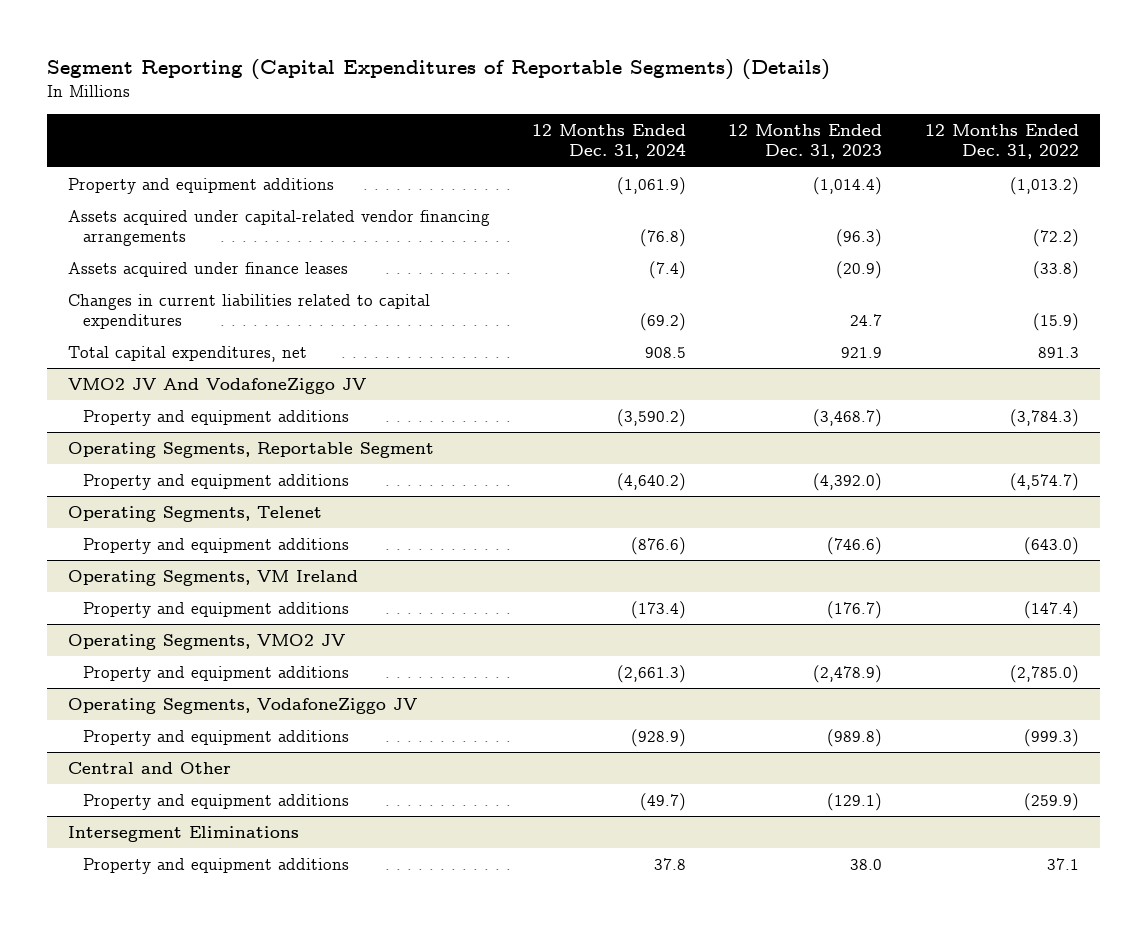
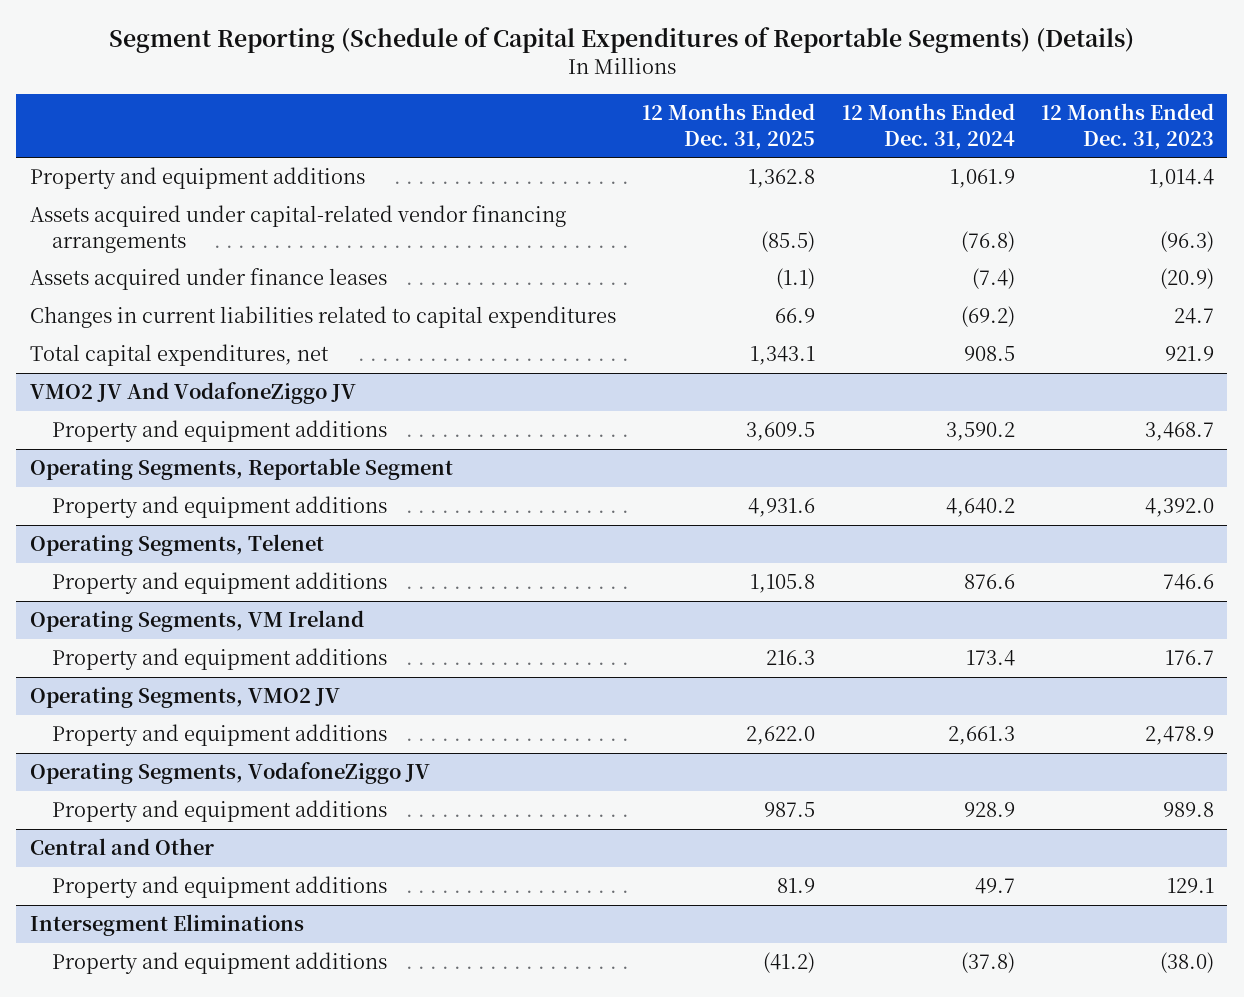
[47,58,831,80] Segment Reporting (Capital Expenditures of Reportable Segments) (Details) -> [108,27,1134,54] Segment Reporting (Schedule of Capital Expenditures of Reportable Segments) (Details)
[924,124,1079,160] 12 Months Ended Dec. 31, 2022 -> none
none -> [642,103,816,150] 12 Months Ended Dec. 31, 2025
[617,177,687,196] (1,061.9) -> [949,169,1015,189] 1,061.9
[813,177,883,196] (1,014.4) -> [1149,169,1215,189] 1,014.4
[617,409,687,428] (3,590.2) -> [945,422,1015,442] 3,590.2
[813,409,883,428] (3,468.7) -> [1145,422,1215,442] 3,468.7
[617,473,687,492] (4,640.2) -> [945,498,1015,518] 4,640.2
[813,473,883,492] (4,392.0) -> [1145,498,1215,518] 4,392.0
[631,537,687,556] (876.6) -> [963,574,1015,590] 876.6
[827,537,883,556] (746.6) -> [1163,574,1215,591] 746.6
[631,601,687,620] (173.4) -> [965,650,1015,667] 173.4
[827,601,883,620] (176.7) -> [1165,650,1215,666] 176.7
[617,665,687,684] (2,661.3) -> [947,726,1015,746] 2,661.3
[813,665,883,684] (2,478.9) -> [1145,726,1215,746] 2,478.9
[631,729,687,748] (928.9) -> [963,802,1015,818] 928.9
[827,729,883,748] (989.8) -> [1163,802,1215,818] 989.8
[640,793,687,812] (49.7) -> [974,878,1015,895] 49.7
[827,793,883,812] (129.1) -> [1167,878,1215,894] 129.1
[654,858,687,871] 37.8 -> [960,952,1015,974] (37.8)
[850,859,883,871] 38.0 -> [1160,952,1215,974] (38.0)

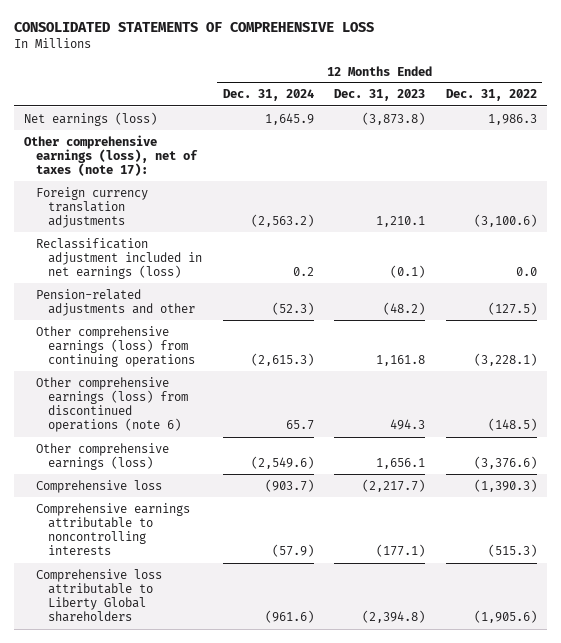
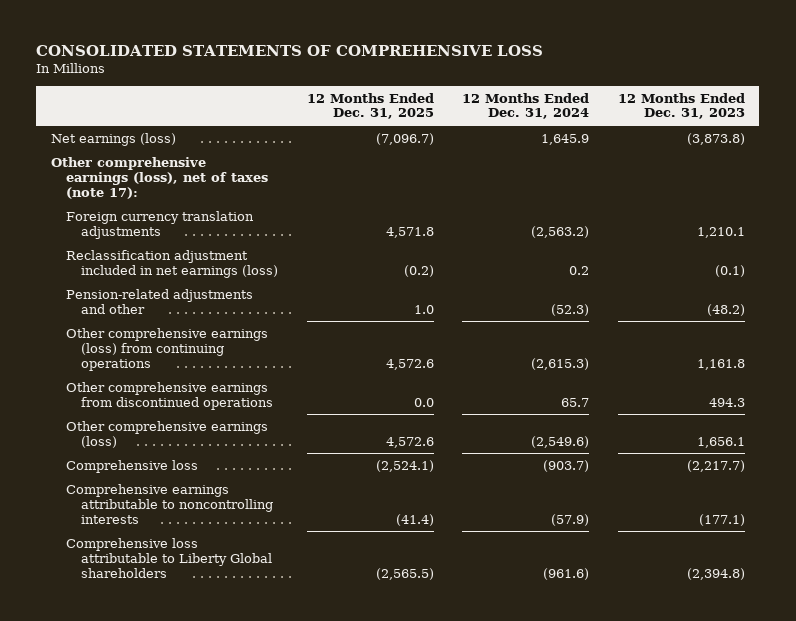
[445,89,537,102] Dec. 31, 2022 -> none
none -> [306,92,434,120] 12 Months Ended Dec. 31, 2025
[36,376,188,433] Other comprehensive earnings (loss) from discontinued operations (note 6) -> [65,381,273,410] Other comprehensive earnings from discontinued operations

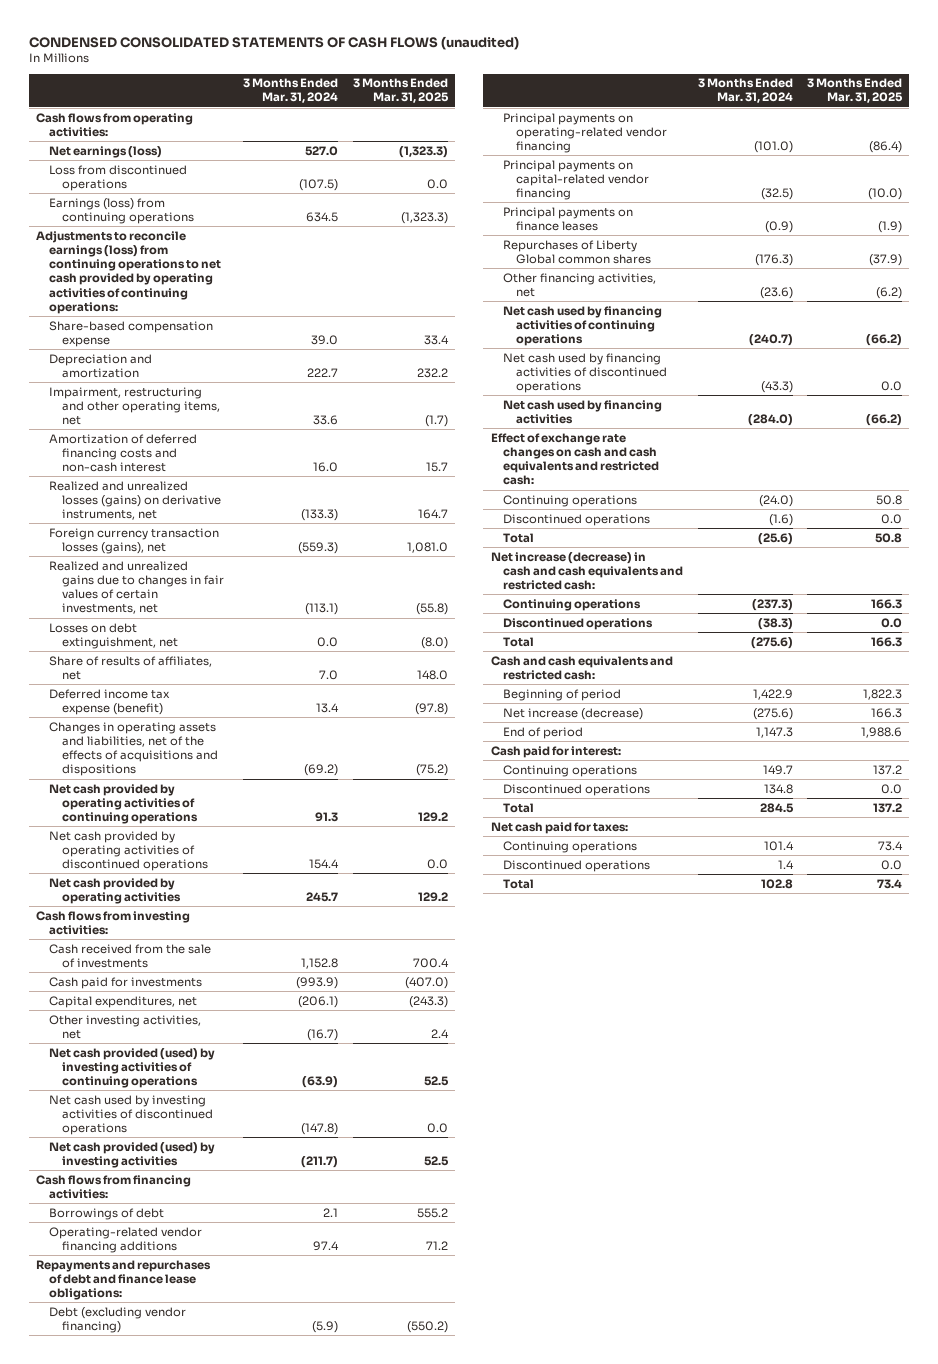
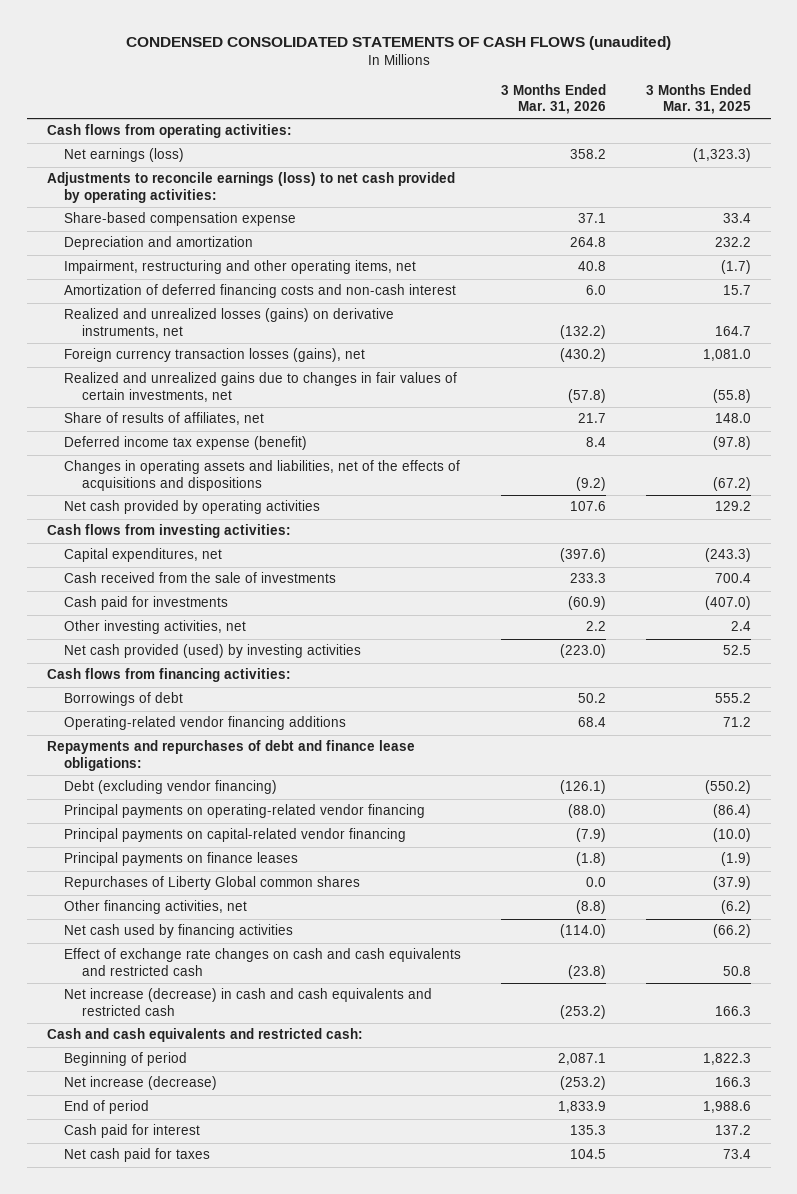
[243,78,339,104] 3 Months Ended Mar. 31, 2024 -> none
none -> [500,84,606,115] 3 Months Ended Mar. 31, 2026
[49,164,188,191] Loss from discontinued operations -> none
[49,197,194,224] Earnings (loss) from continuing operations -> none
[36,230,222,315] Adjustments to reconcile earnings (loss) from continuing operations to net cash provided by operating activities of continuing operations: -> [46,172,455,203] Adjustments to reconcile earnings (loss) to net cash provided by operating activities:
[49,622,178,649] Losses on debt extinguishment, net -> none
[49,783,198,825] Net cash provided by operating activities of continuing operations -> none
[49,830,208,872] Net cash provided by operating activities of discontinued operations -> none
[415,764,448,777] (75.2) -> [712,476,751,491] (67.2)
[49,995,198,1008] Capital expenditures, net -> [64,548,223,563] Capital expenditures, net
[49,1047,216,1089] Net cash provided (used) by investing activities of continuing operations -> none
[49,1094,213,1136] Net cash used by investing activities of discontinued operations -> none
[503,305,663,347] Net cash used by financing activities of continuing operations -> none
[503,352,667,394] Net cash used by financing activities of discontinued operations -> none
[490,432,660,486] Effect of exchange rate changes on cash and cash equivalents and restricted cash: -> none
[503,513,651,526] Discontinued operations -> none
[503,532,535,543] Total -> none
[490,551,684,591] Net increase (decrease) in cash and cash equivalents and restricted cash: -> none
[503,598,642,611] Continuing operations -> none
[503,617,654,630] Discontinued operations -> none
[503,494,638,507] Continuing operations -> [64,948,462,976] Effect of exchange rate changes on cash and cash equivalents and restricted cash
[503,636,535,647] Total -> [64,988,433,1016] Net increase (decrease) in cash and cash equivalents and restricted cash
[490,745,621,758] Cash paid for interest: -> none
[503,764,638,777] Continuing operations -> none
[503,783,651,796] Discontinued operations -> none
[490,821,628,834] Net cash paid for taxes: -> none
[503,840,638,853] Continuing operations -> none
[503,859,651,872] Discontinued operations -> none
[503,802,535,813] Total -> [64,1124,201,1139] Cash paid for interest
[503,878,535,889] Total -> [64,1148,211,1163] Net cash paid for taxes

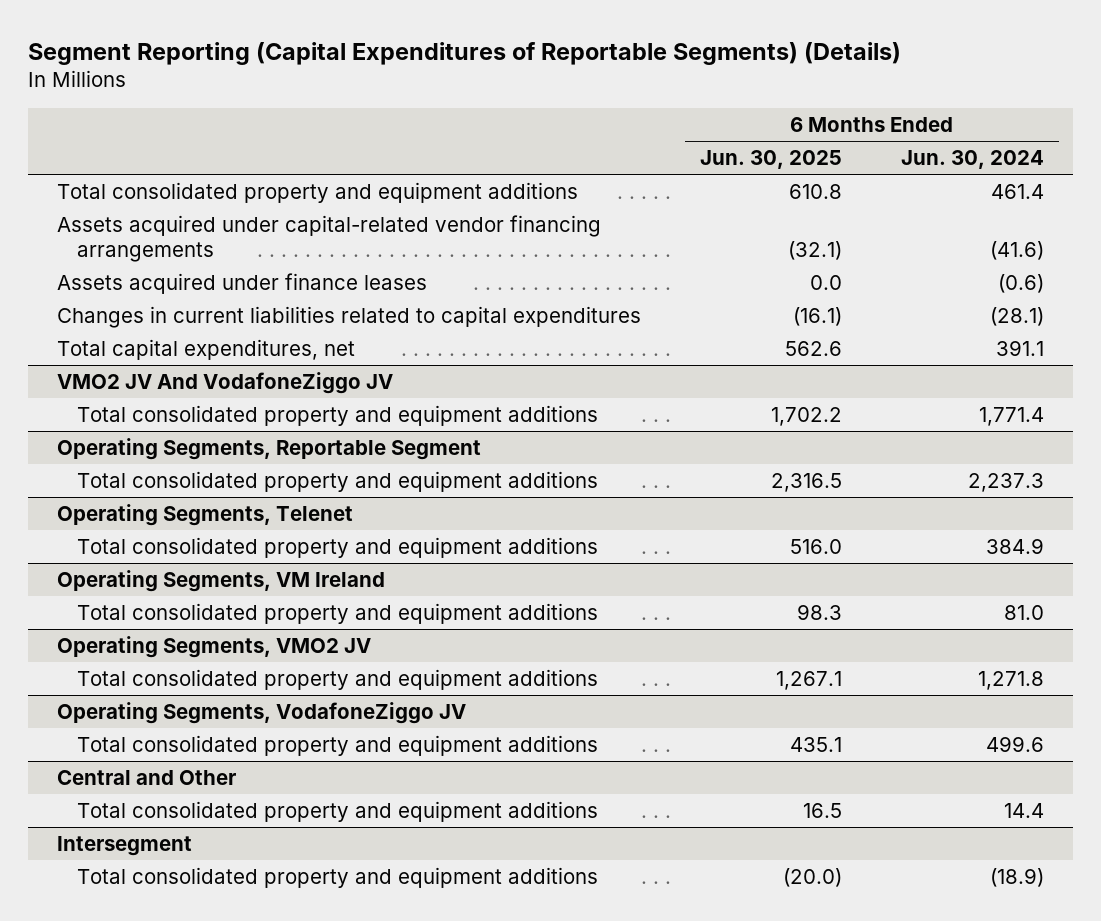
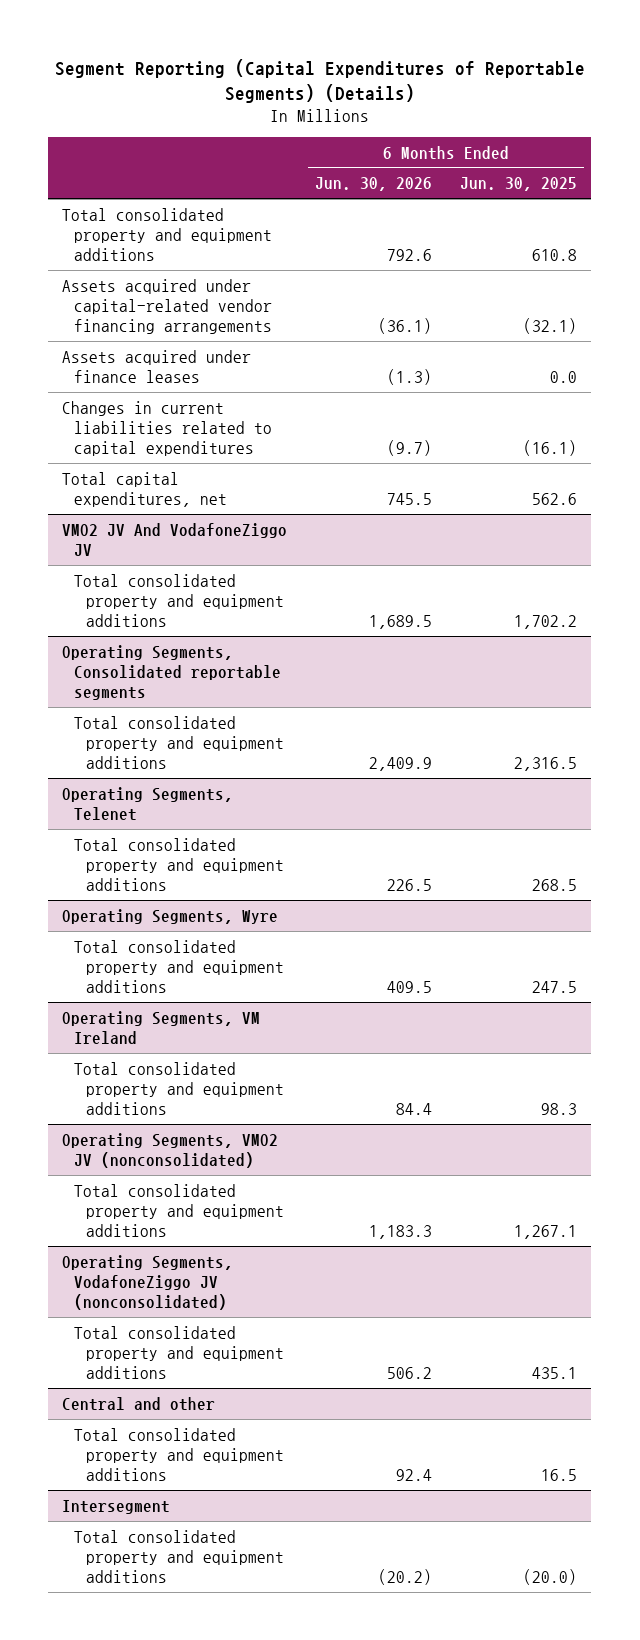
[900,150,1044,170] Jun. 30, 2024 -> none
none -> [315,177,433,192] Jun. 30, 2026
[57,438,482,461] Operating Segments, Reportable Segment -> [62,644,282,701] Operating Segments, Consolidated reportable segments
[790,539,843,555] 516.0 -> [532,879,578,892] 268.5
none -> [62,908,279,924] Operating Segments, Wyre
none -> [74,939,285,994] Total consolidated property and equipment additions
[57,636,372,659] Operating Segments, VMO2 JV -> [62,1132,279,1168] Operating Segments, VMO2 JV (nonconsolidated)
[57,702,467,725] Operating Segments, VodafoneZiggo JV -> [62,1254,234,1311] Operating Segments, VodafoneZiggo JV (nonconsolidated)
[57,770,237,786] Central and Other -> [62,1396,216,1411] Central and other

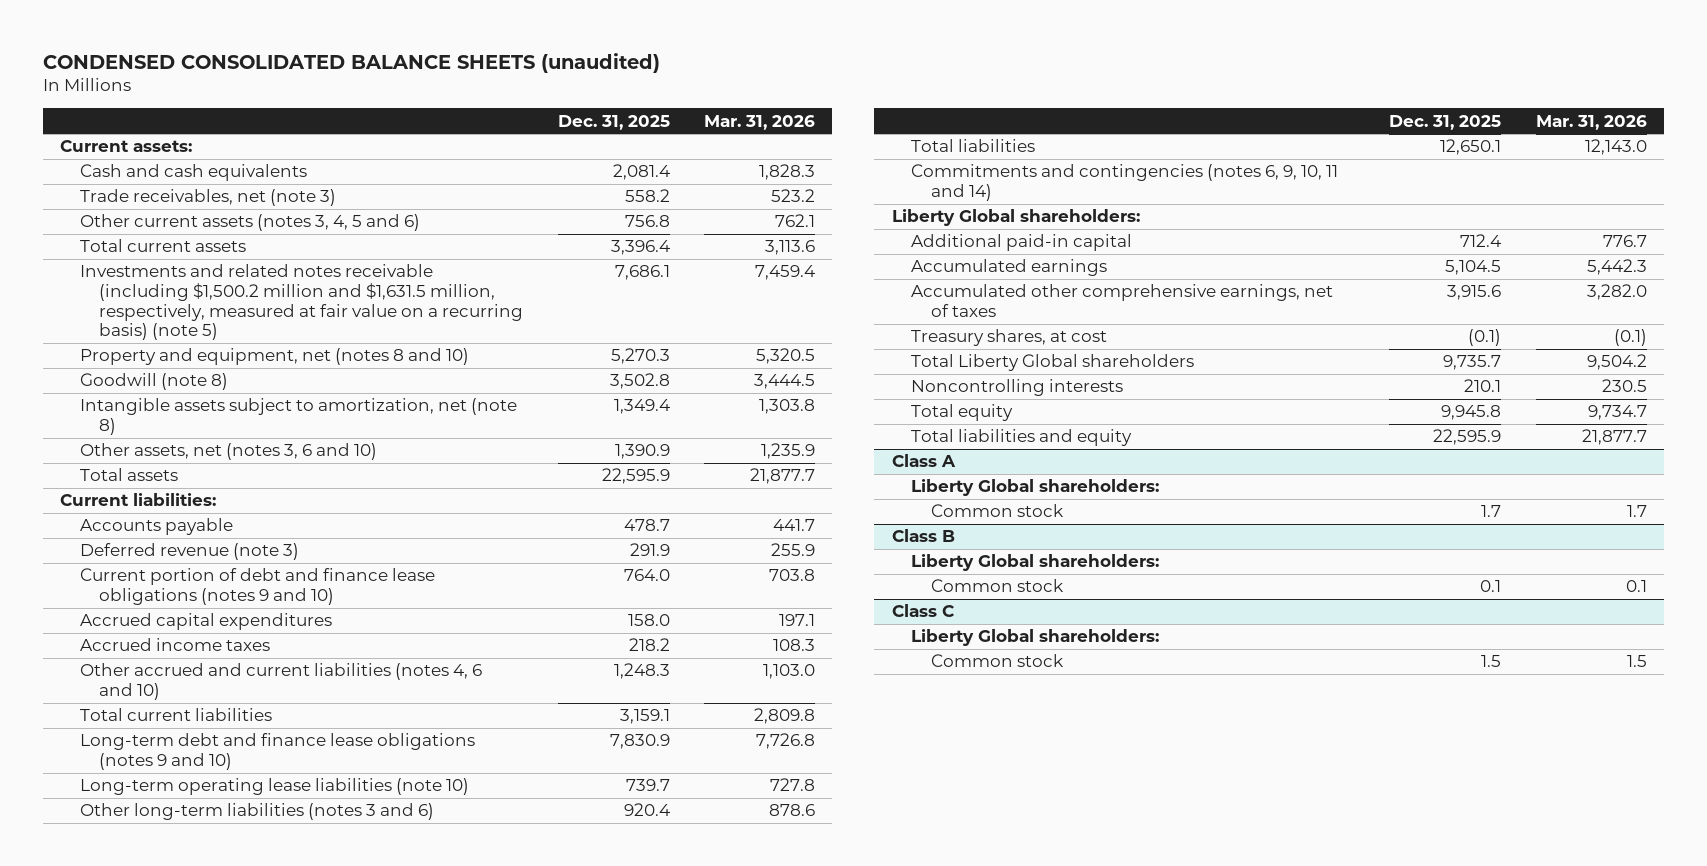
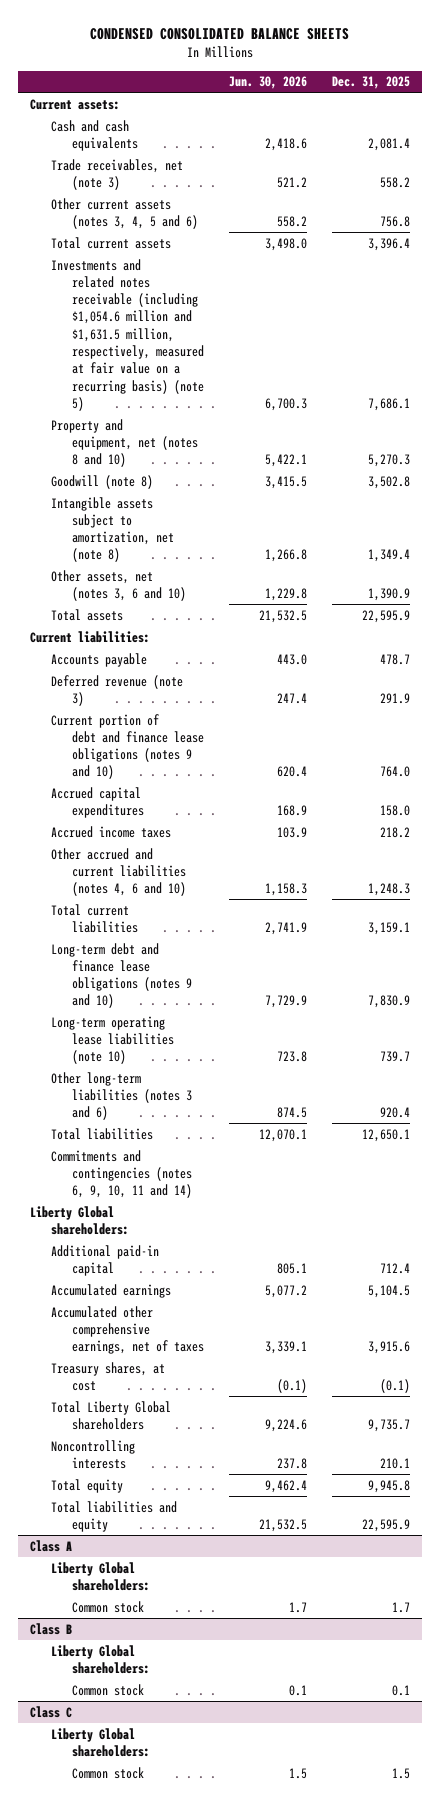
[42,52,660,73] CONDENSED CONSOLIDATED BALANCE SHEETS (unaudited) -> [90,27,350,40] CONDENSED CONSOLIDATED BALANCE SHEETS
[704,114,816,130] Mar. 31, 2026 -> none
none -> [228,76,307,90] Jun. 30, 2026
[79,264,524,341] Investments and related notes receivable (including $1,500.2 million and $1,631.5 million, respectively, measured at fair value on a recurring basis) (note 5) -> [50,258,204,411] Investments and related notes receivable (including $1,054.6 million and $1,631.5 million, respectively, measured at fair value on a recurring basis) (note 5)

